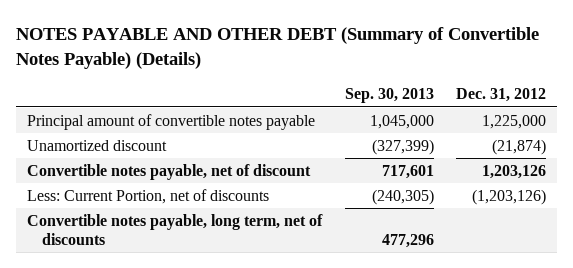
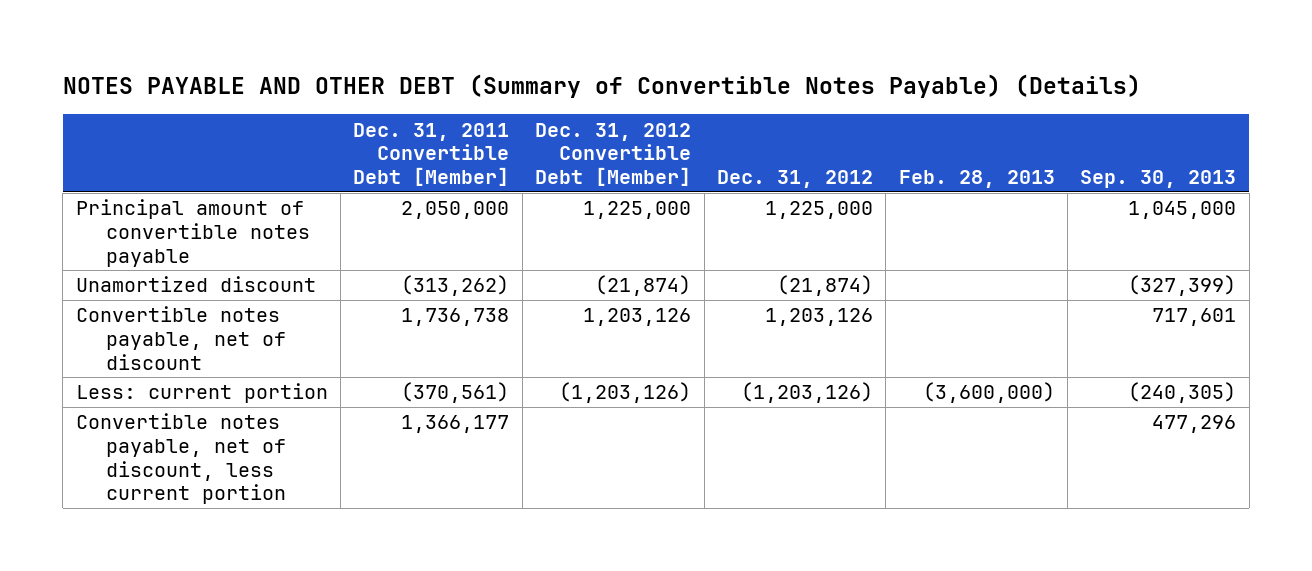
none -> [353,122,510,187] Dec. 31, 2011 Convertible Debt [Member]
none -> [535,122,692,187] Dec. 31, 2012 Convertible Debt [Member]
none -> [898,170,1055,189] Feb. 28, 2013
[26,188,269,204] Less: Current Portion, net of discounts -> [75,383,328,404] Less: current portion
[26,213,323,245] Convertible notes payable, long term, net of discounts -> [75,413,286,505] Convertible notes payable, net of discount, less current portion

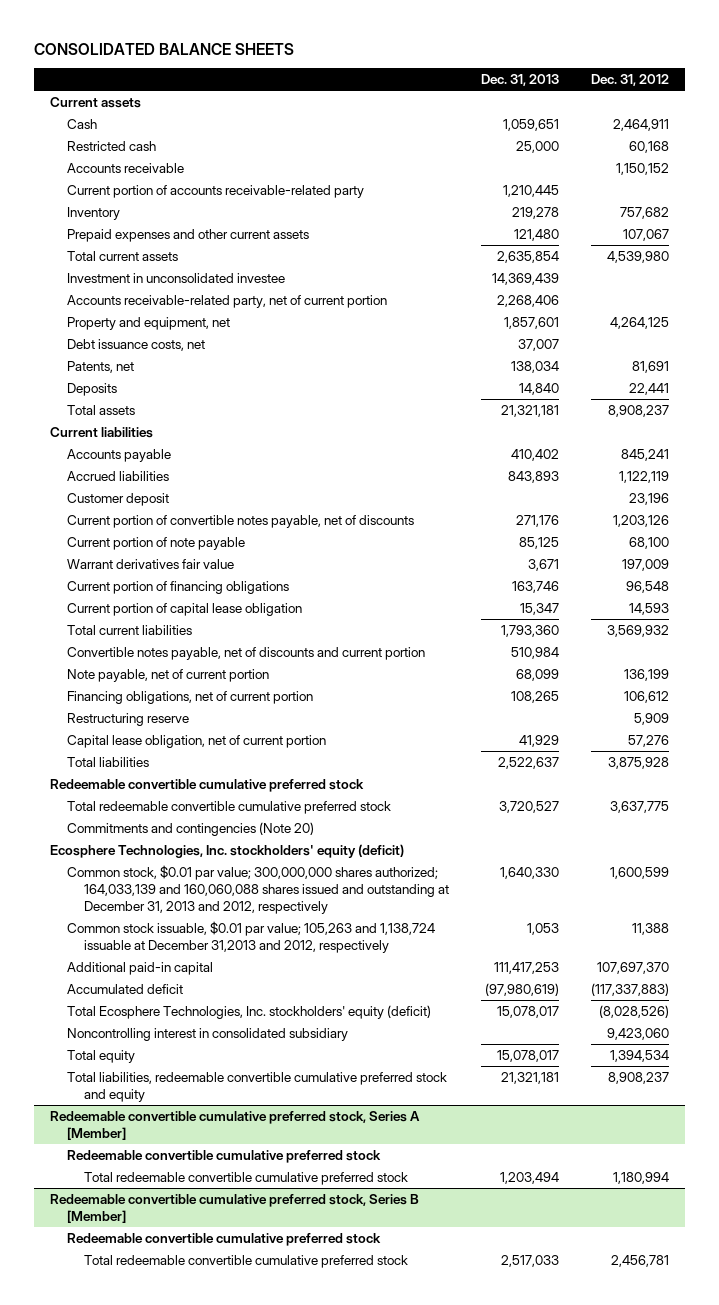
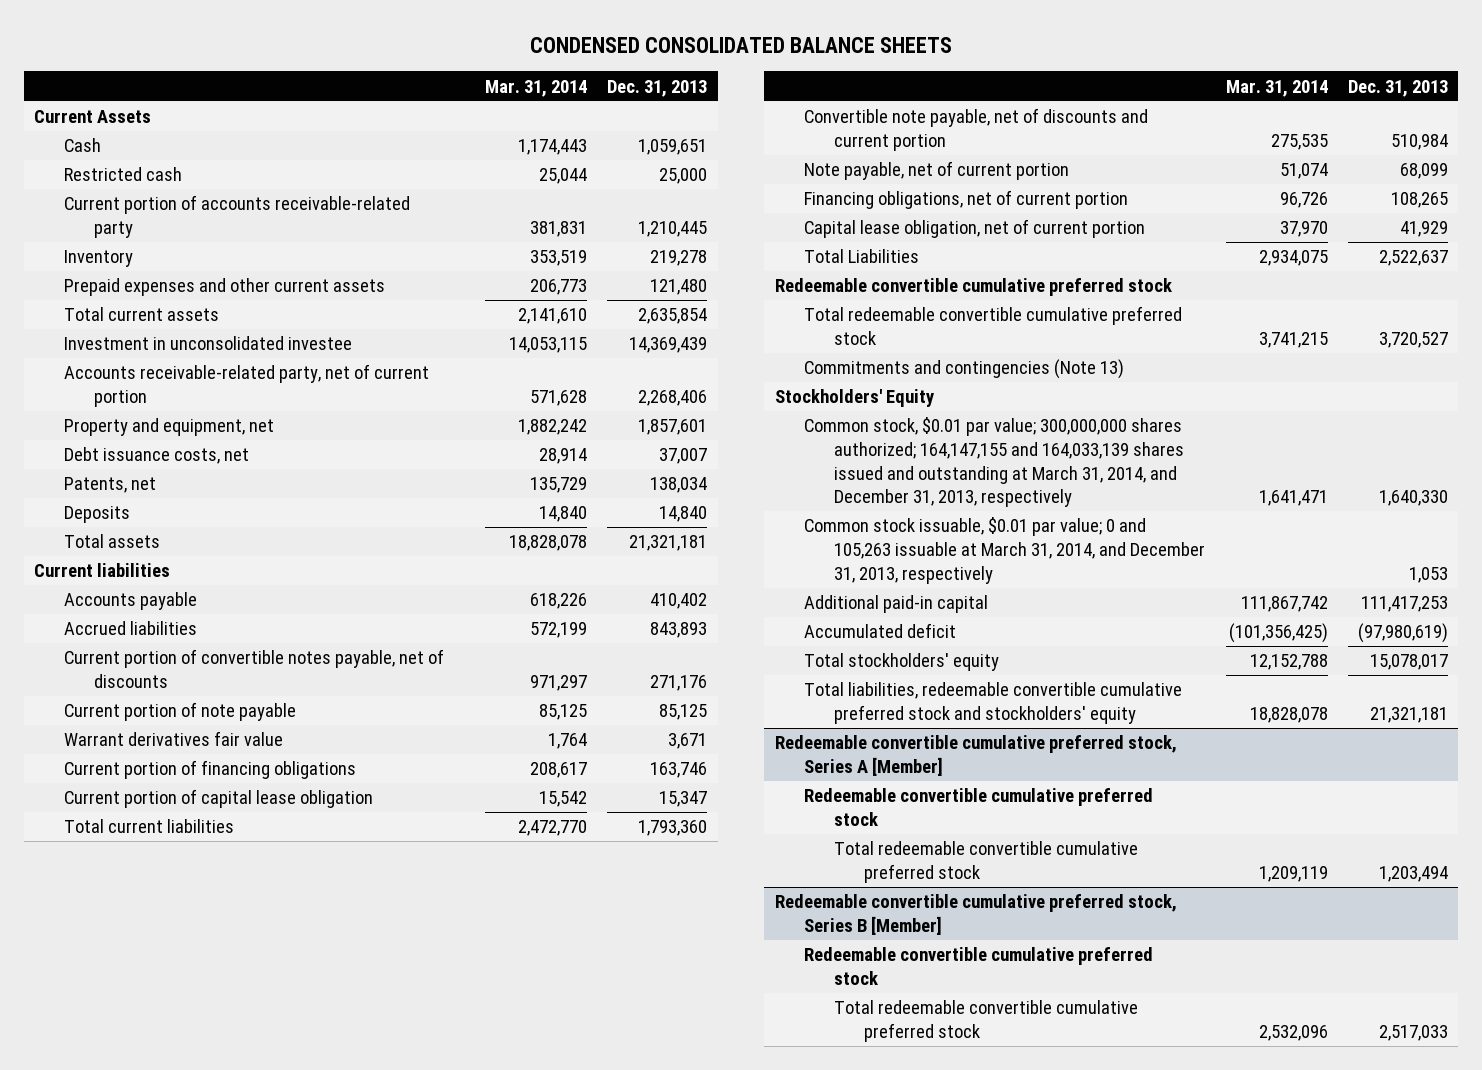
[33,42,294,55] CONSOLIDATED BALANCE SHEETS -> [530,36,953,53] CONDENSED CONSOLIDATED BALANCE SHEETS
[591,73,670,86] Dec. 31, 2012 -> none
none -> [485,79,588,97] Mar. 31, 2014
[49,96,141,108] Current assets -> [33,110,151,124] Current Assets
[67,162,185,173] Accounts receivable -> none
[67,492,170,506] Customer deposit -> none
[67,646,426,660] Convertible notes payable, net of discounts and current portion -> [804,108,1149,151] Convertible note payable, net of discounts and current portion
[67,712,190,726] Restructuring reserve -> none
[67,756,150,767] Total liabilities -> [804,249,920,264] Total Liabilities
[67,821,315,836] Commitments and contingencies (Note 20) -> [804,359,1125,380] Commitments and contingencies (Note 13)
[49,843,404,858] Ecosphere Technologies, Inc. stockholders' equity (deficit) -> [774,389,934,408] Stockholders' Equity
[67,864,450,915] Common stock, $0.01 par value; 300,000,000 shares authorized; 164,033,139 and 160,060,088 shares issued and outstanding at December 31, 2013 and 2012, respectively -> [804,417,1185,508] Common stock, $0.01 par value; 300,000,000 shares authorized; 164,147,155 and 164,033,139 shares issued and outstanding at March 31, 2014, and December 31, 2013, respectively
[67,920,436,954] Common stock issuable, $0.01 par value; 105,263 and 1,138,724 issuable at December 31,2013 and 2012, respectively -> [804,517,1206,584] Common stock issuable, $0.01 par value; 0 and 105,263 issuable at March 31, 2014, and December 31, 2013, respectively
[67,1027,349,1041] Noncontrolling interest in consolidated subsidiary -> none
[67,1049,136,1063] Total equity -> none
[67,1004,432,1019] Total Ecosphere Technologies, Inc. stockholders' equity (deficit) -> [804,653,1000,672] Total stockholders' equity
[67,1071,448,1103] Total liabilities, redeemable convertible cumulative preferred stock and equity -> [804,682,1183,724] Total liabilities, redeemable convertible cumulative preferred stock and stockholders' equity

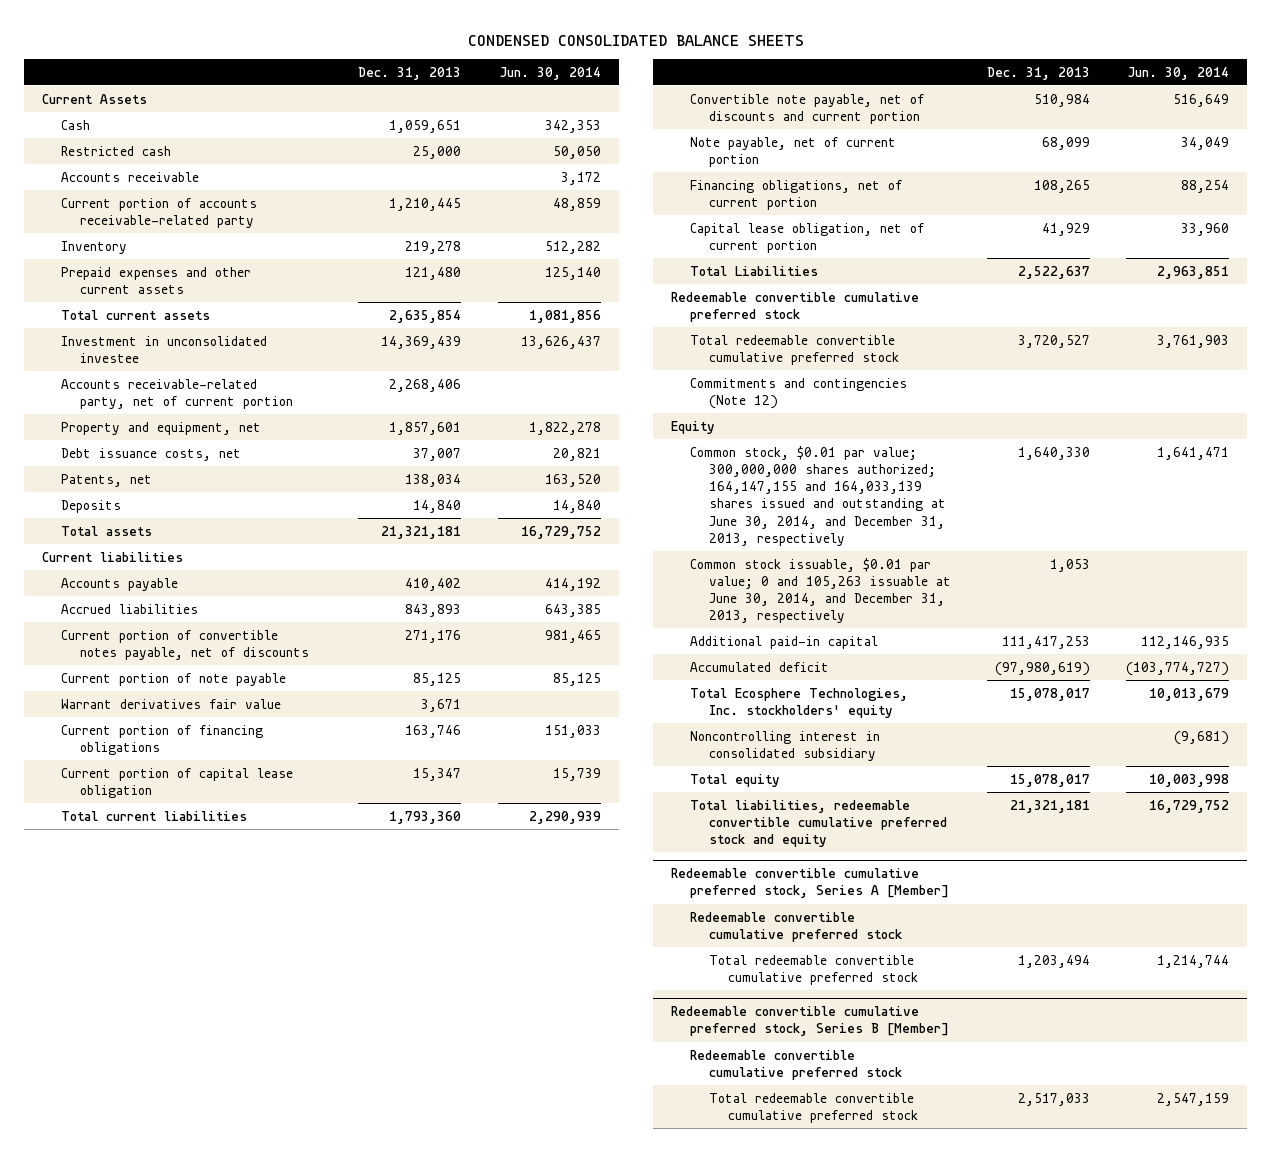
[485,79,588,97] Mar. 31, 2014 -> none
none -> [499,66,601,80] Jun. 30, 2014
none -> [61,171,200,182] Accounts receivable
[804,359,1125,380] Commitments and contingencies (Note 13) -> [690,377,908,409] Commitments and contingencies (Note 12)
[774,389,934,408] Stockholders' Equity -> [671,420,716,434] Equity
[804,417,1185,508] Common stock, $0.01 par value; 300,000,000 shares authorized; 164,147,155 and 164,033,139 shares issued and outstanding at March 31, 2014, and December 31, 2013, respectively -> [690,445,947,546] Common stock, $0.01 par value; 300,000,000 shares authorized; 164,147,155 and 164,033,139 shares issued and outstanding at June 30, 2014, and December 31, 2013, respectively
[804,517,1206,584] Common stock issuable, $0.01 par value; 0 and 105,263 issuable at March 31, 2014, and December 31, 2013, respectively -> [690,557,952,624] Common stock issuable, $0.01 par value; 0 and 105,263 issuable at June 30, 2014, and December 31, 2013, respectively
[804,653,1000,672] Total stockholders' equity -> [690,687,909,718] Total Ecosphere Technologies, Inc. stockholders' equity
none -> [690,730,881,761] Noncontrolling interest in consolidated subsidiary
none -> [690,773,781,787] Total equity
[804,682,1183,724] Total liabilities, redeemable convertible cumulative preferred stock and stockholders' equity -> [690,799,948,848] Total liabilities, redeemable convertible cumulative preferred stock and equity

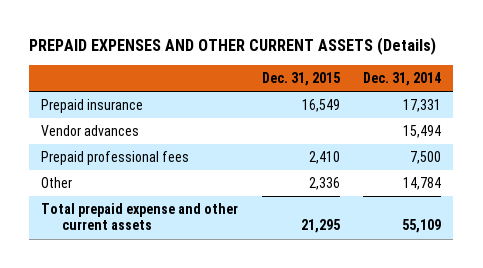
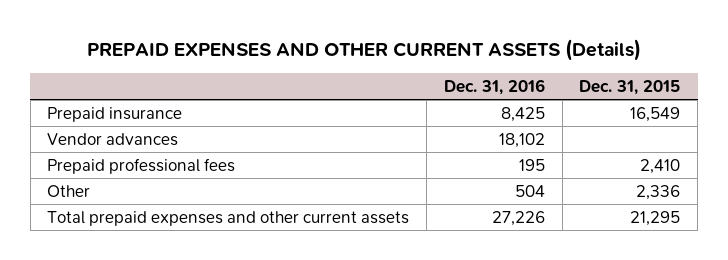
[363,72,442,87] Dec. 31, 2014 -> none
none -> [443,78,545,95] Dec. 31, 2016
[41,203,239,231] Total prepaid expense and other current assets -> [47,210,410,226] Total prepaid expenses and other current assets

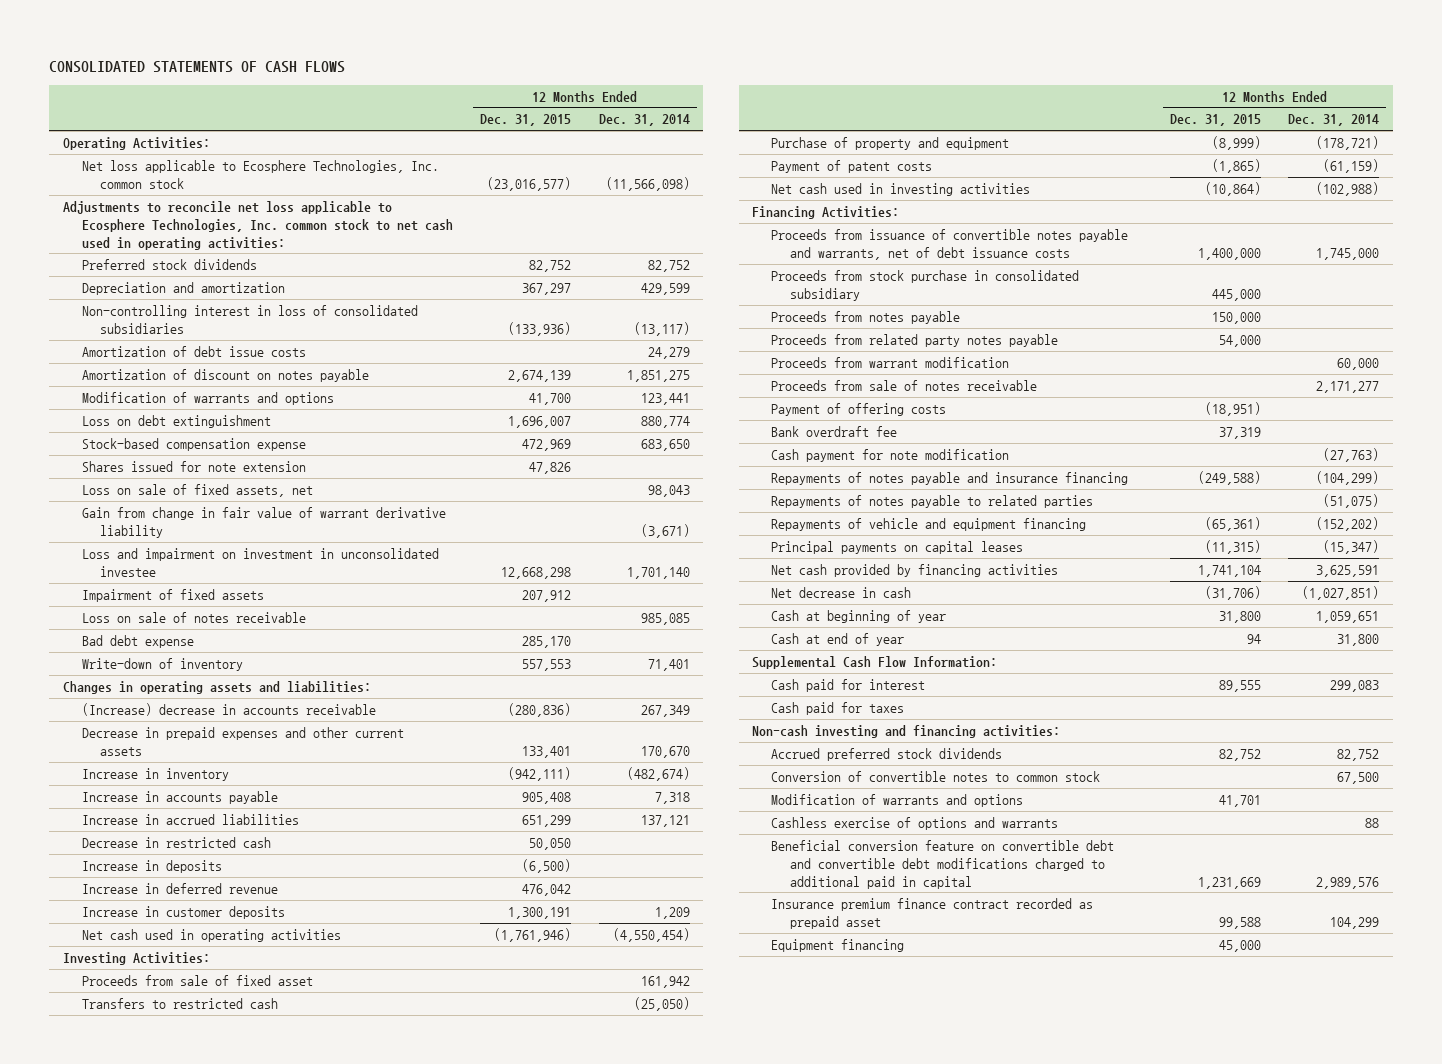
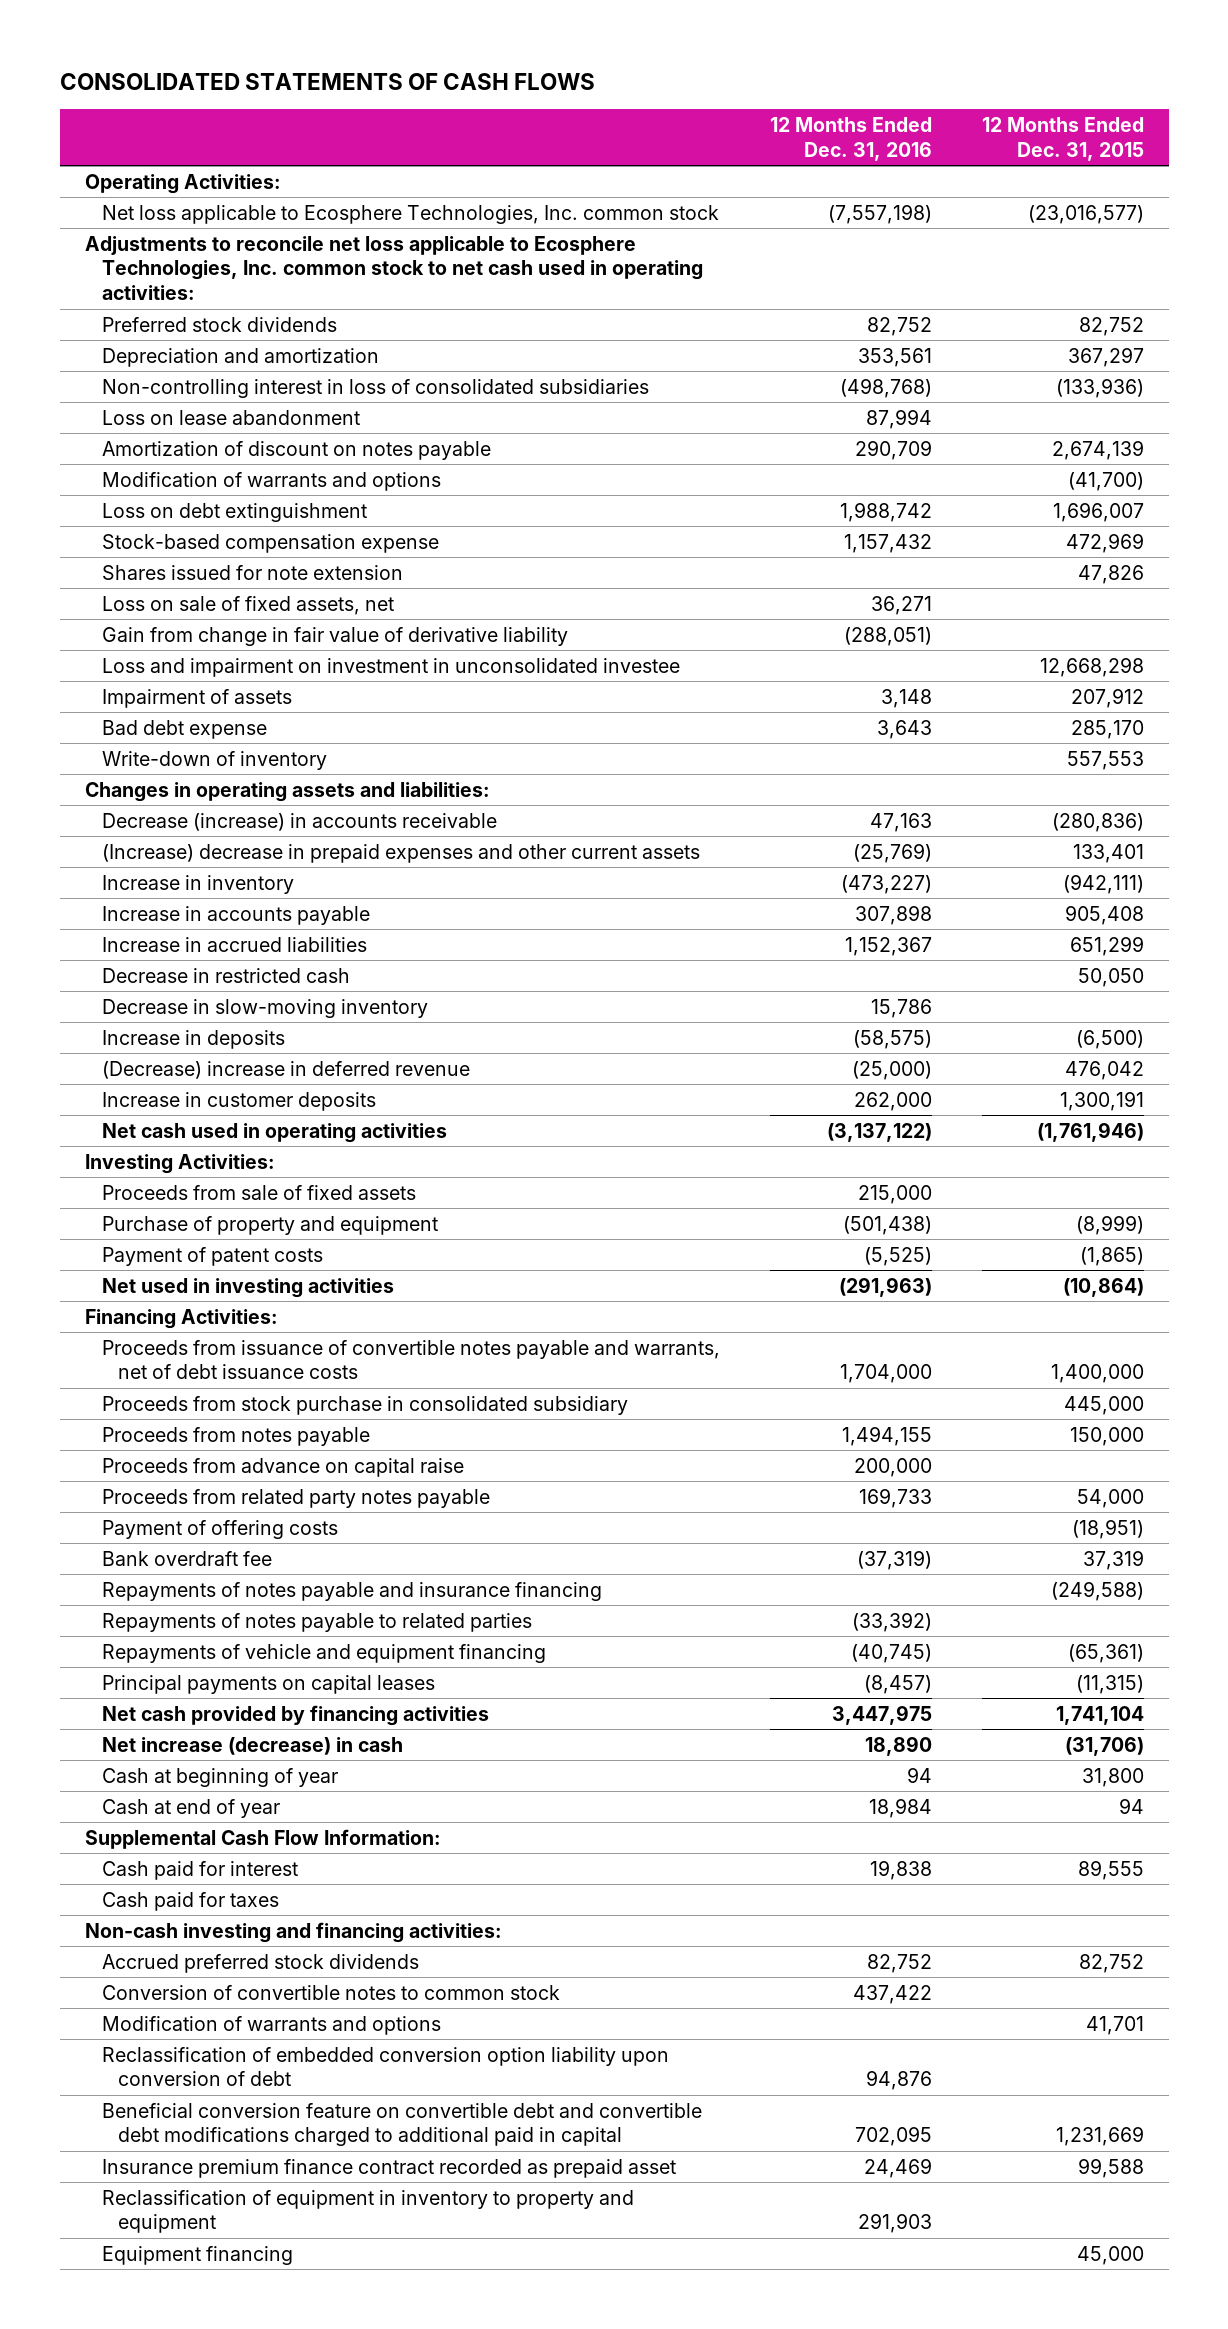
[598,114,690,127] Dec. 31, 2014 -> none
none -> [769,116,932,161] 12 Months Ended Dec. 31, 2016
[81,345,306,357] Amortization of debt issue costs -> none
none -> [101,409,360,425] Loss on lease abandonment
[529,392,572,405] 41,700 -> [1067,471,1144,491] (41,700)
[81,506,446,538] Gain from change in fair value of warrant derivative liability -> [101,626,568,646] Gain from change in fair value of derivative liability
[81,611,306,623] Loss on sale of notes receivable -> none
[81,588,264,602] Impairment of fixed assets -> [101,688,292,708] Impairment of assets
[81,702,376,716] (Increase) decrease in accounts receivable -> [101,812,497,831] Decrease (increase) in accounts receivable
[81,726,404,756] Decrease in prepaid expenses and other current assets -> [101,843,700,863] (Increase) decrease in prepaid expenses and other current assets
none -> [101,998,428,1018] Decrease in slow-moving inventory
[81,882,278,894] Increase in deferred revenue -> [101,1060,470,1079] (Decrease) increase in deferred revenue
[81,997,278,1009] Transfers to restricted cash -> none
[81,974,313,986] Proceeds from sale of fixed asset -> [101,1184,416,1200] Proceeds from sale of fixed assets
[771,182,1031,196] Net cash used in investing activities -> [101,1277,394,1298] Net used in investing activities
none -> [101,1457,464,1477] Proceeds from advance on capital raise
[771,356,1010,368] Proceeds from warrant modification -> none
[771,379,1038,391] Proceeds from sale of notes receivable -> none
[771,448,1010,462] Cash payment for note modification -> none
[771,586,912,598] Net decrease in cash -> [101,1736,403,1755] Net increase (decrease) in cash
[771,816,1059,830] Cashless exercise of options and warrants -> none
none -> [101,2046,669,2087] Reclassification of embedded conversion option liability upon conversion of debt
none -> [101,2189,634,2234] Reclassification of equipment in inventory to property and equipment

